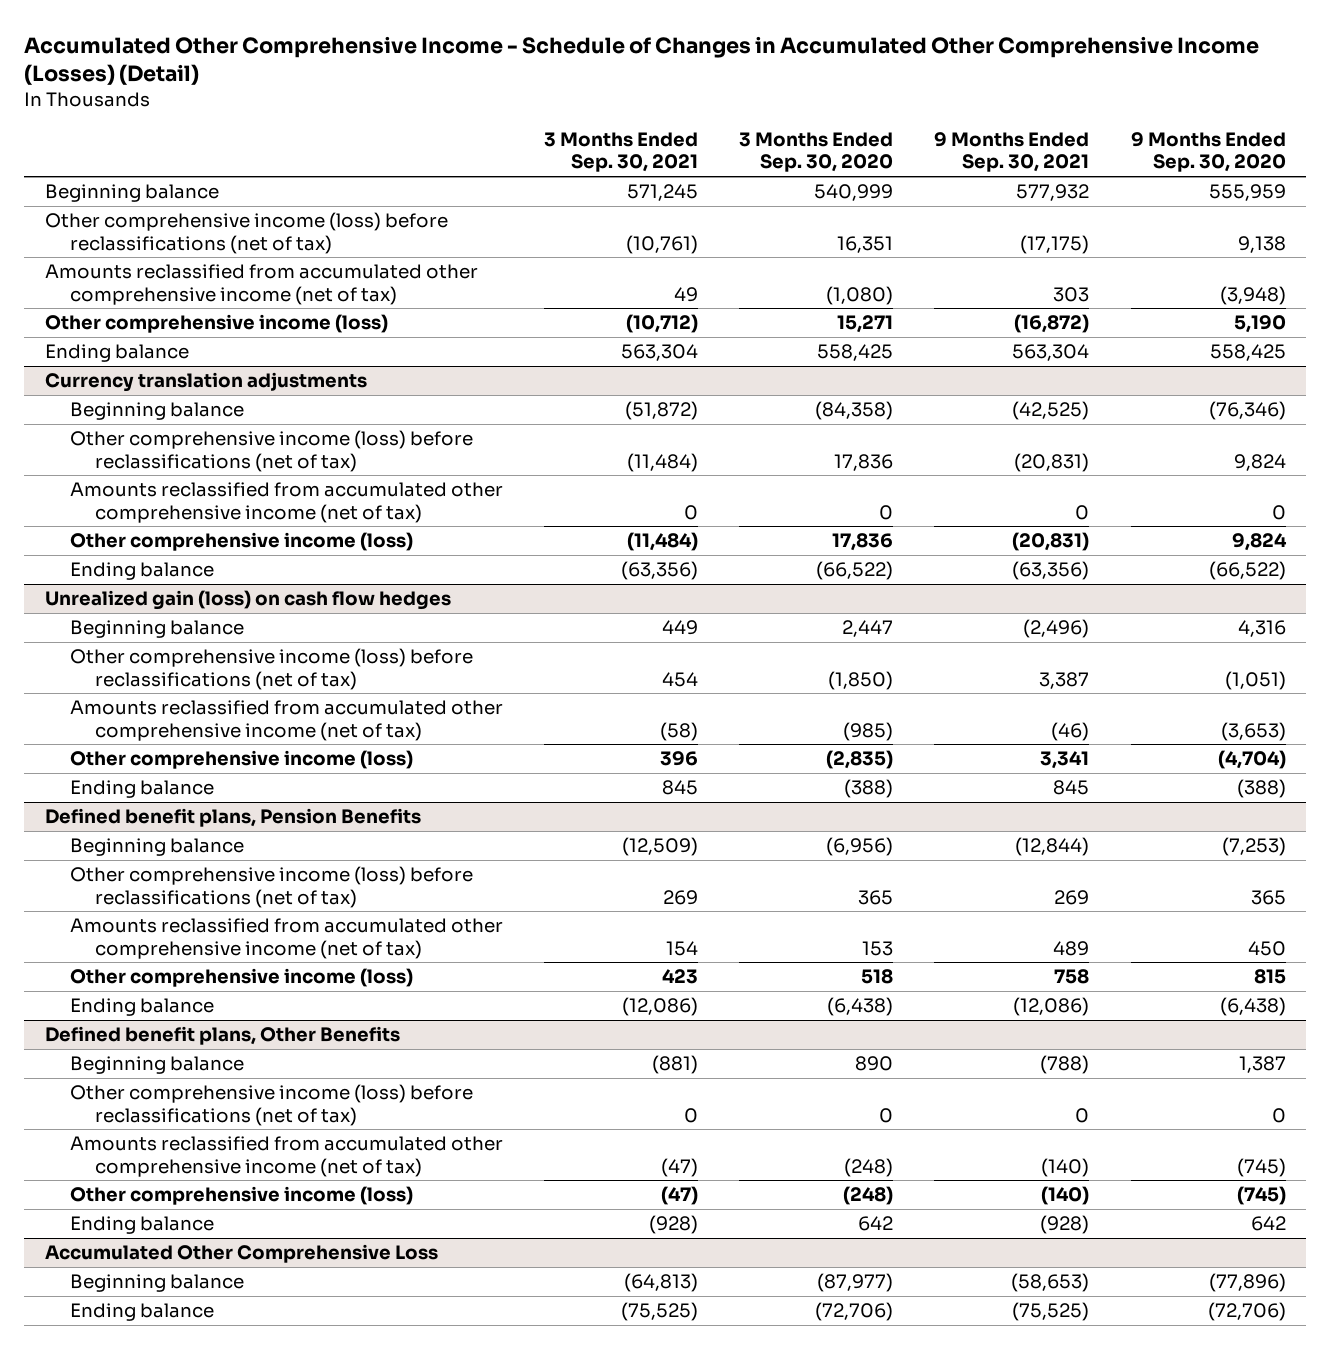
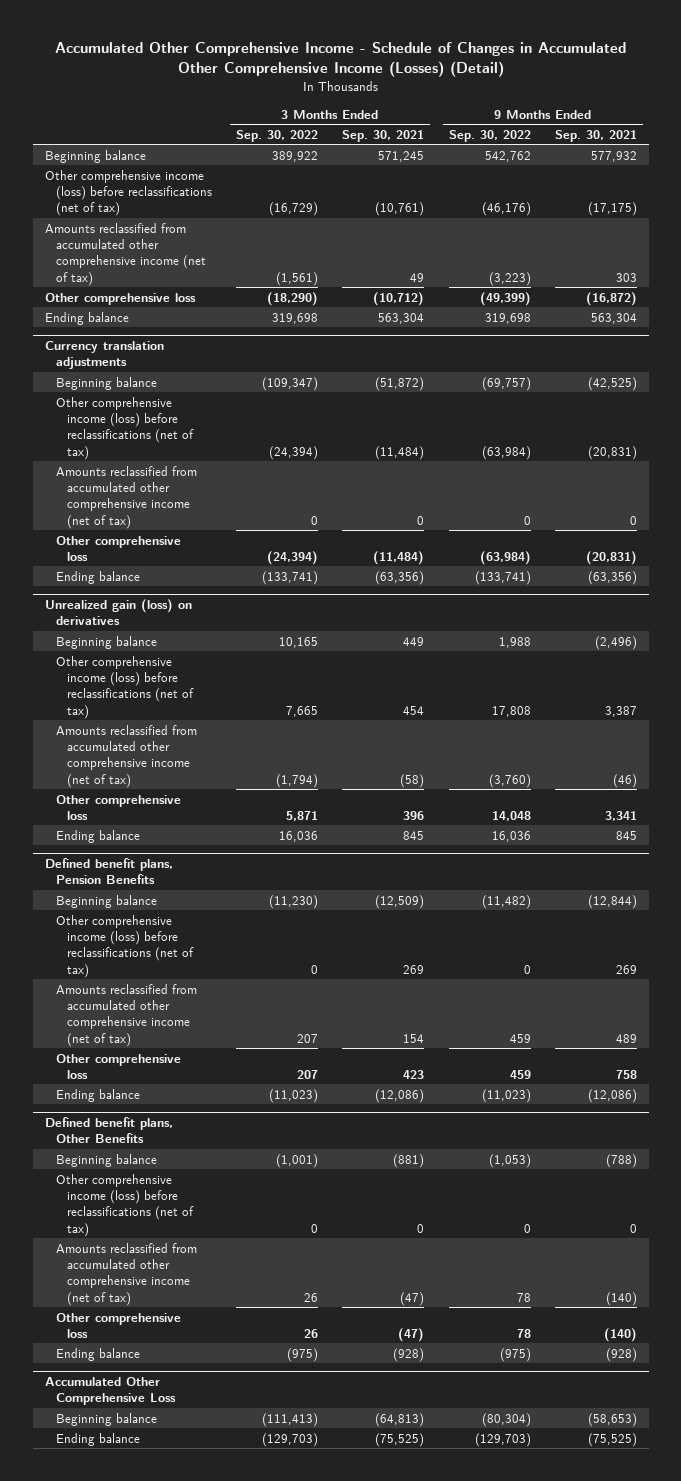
[739,131,894,173] 3 Months Ended Sep. 30, 2020 -> none
[1130,131,1286,173] 9 Months Ended Sep. 30, 2020 -> none
none -> [236,129,319,142] Sep. 30, 2022
none -> [448,129,531,142] Sep. 30, 2022
[44,314,388,334] Other comprehensive income (loss) -> [44,292,196,305] Other comprehensive loss
[69,532,413,552] Other comprehensive income (loss) -> [56,535,182,562] Other comprehensive loss
[44,590,451,611] Unrealized gain (loss) on cash flow hedges -> [44,598,192,626] Unrealized gain (loss) on derivatives
[69,750,413,770] Other comprehensive income (loss) -> [56,794,182,821] Other comprehensive loss
[69,968,413,988] Other comprehensive income (loss) -> [56,1053,182,1080] Other comprehensive loss
[69,1186,413,1206] Other comprehensive income (loss) -> [56,1312,182,1339] Other comprehensive loss

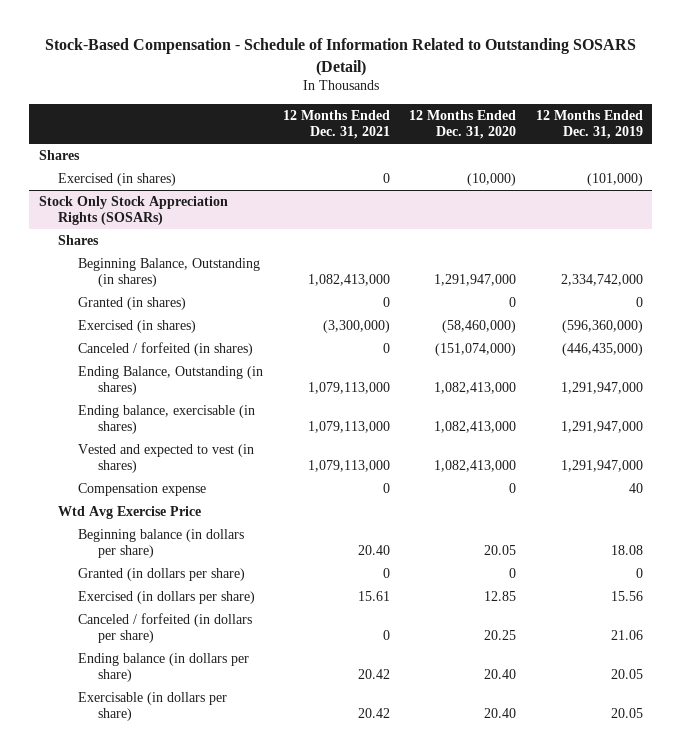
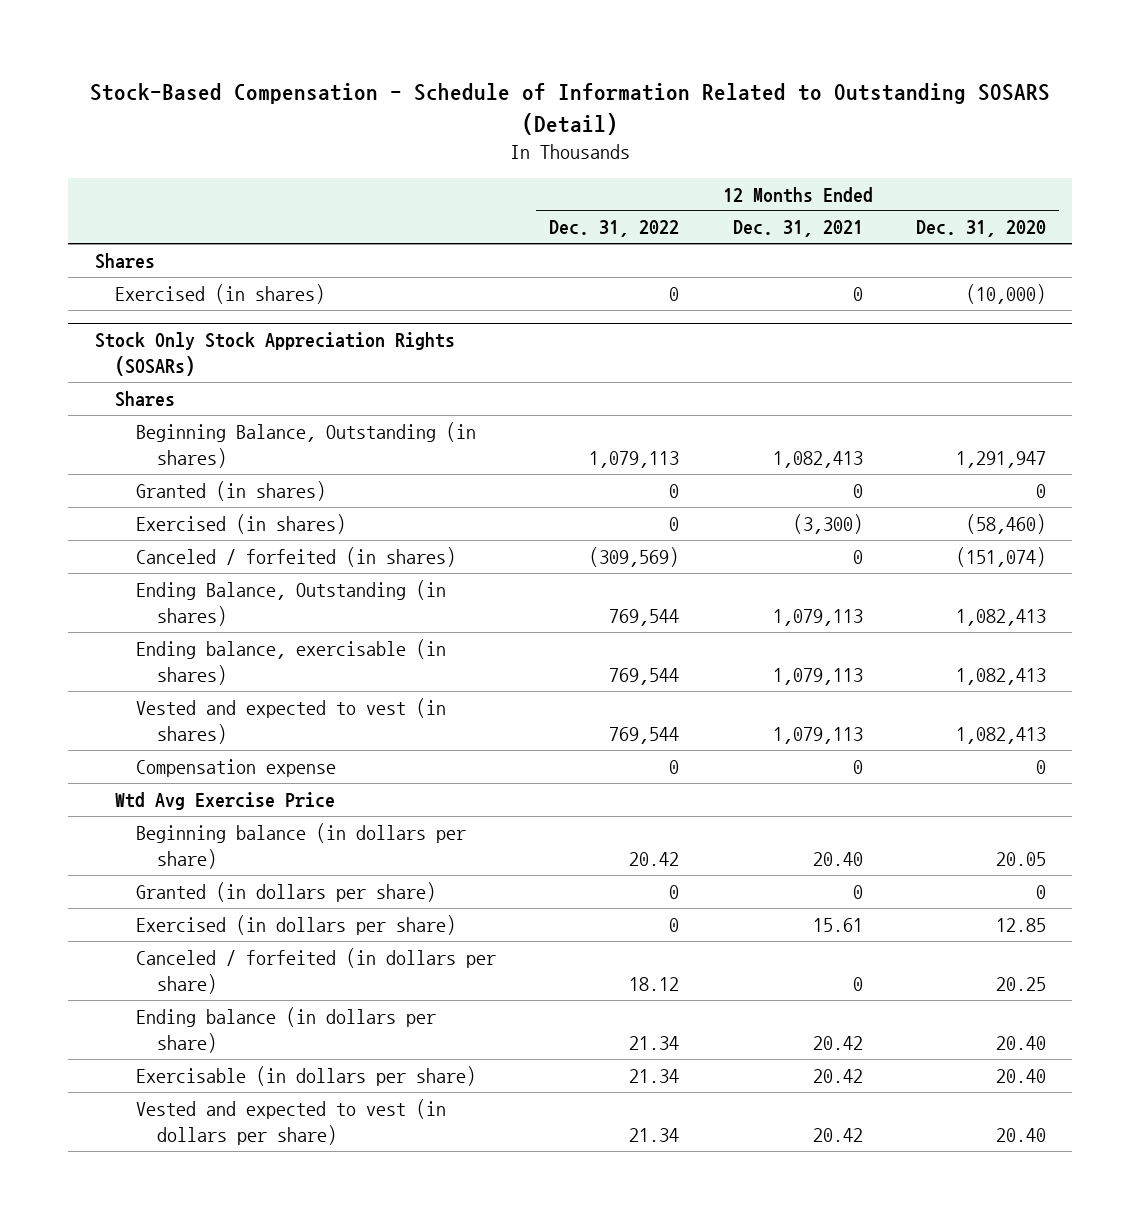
[535,110,643,140] 12 Months Ended Dec. 31, 2019 -> none
none -> [549,220,680,238] Dec. 31, 2022
[307,274,390,287] 1,082,413,000 -> [772,450,863,468] 1,082,413
[434,274,517,287] 1,291,947,000 -> [955,450,1046,468] 1,291,947
[322,320,390,334] (3,300,000) -> [792,513,863,534] (3,300)
[442,320,517,334] (58,460,000) -> [965,513,1046,534] (58,460)
[435,343,517,357] (151,074,000) -> [955,546,1046,567] (151,074)
[307,382,390,395] 1,079,113,000 -> [772,608,863,626] 1,079,113
[434,382,517,395] 1,082,413,000 -> [955,608,1046,626] 1,082,413
[307,421,390,434] 1,079,113,000 -> [772,667,863,685] 1,079,113
[434,421,517,434] 1,082,413,000 -> [955,667,1046,685] 1,082,413
[307,460,390,473] 1,079,113,000 -> [772,726,863,744] 1,079,113
[434,460,517,473] 1,082,413,000 -> [955,726,1046,744] 1,082,413
none -> [136,1098,447,1145] Vested and expected to vest (in dollars per share)

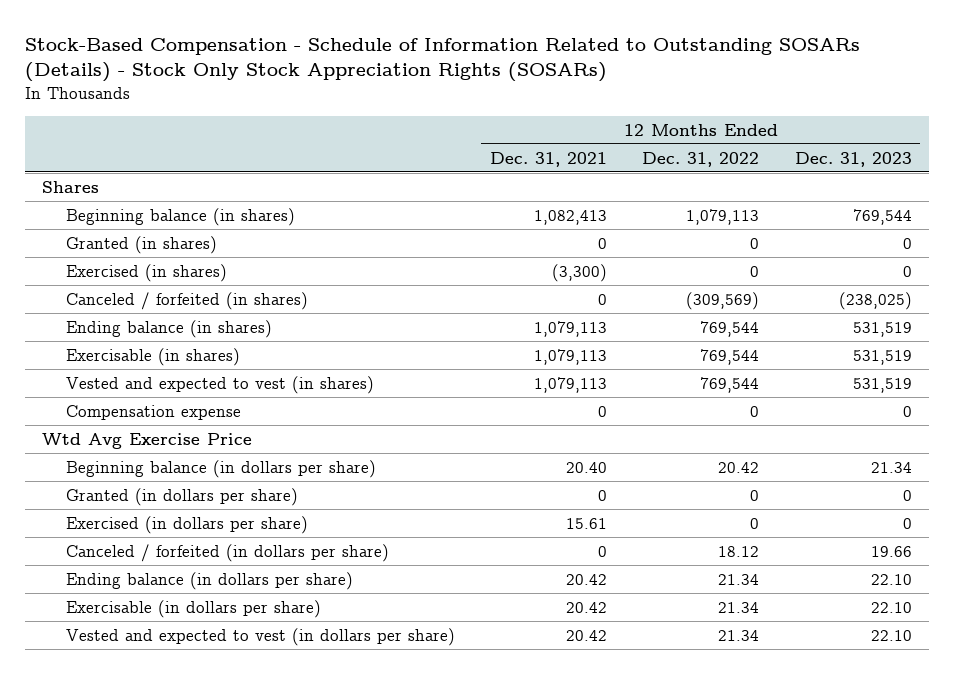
[90,83,1051,135] Stock-Based Compensation - Schedule of Information Related to Outstanding SOSARS (Detail) -> [24,37,860,83] Stock-Based Compensation - Schedule of Information Related to Outstanding SOSARs (Details) - Stock Only Stock Appreciation Rights (SOSARs)
[915,220,1046,238] Dec. 31, 2020 -> none
none -> [794,151,912,167] Dec. 31, 2023
[115,283,326,304] Exercised (in shares) -> none
[94,331,455,376] Stock Only Stock Appreciation Rights (SOSARs) -> none
[115,390,176,407] Shares -> none
[136,421,477,468] Beginning Balance, Outstanding (in shares) -> [65,207,295,226] Beginning balance (in shares)
[136,579,447,626] Ending Balance, Outstanding (in shares) -> [65,319,272,338] Ending balance (in shares)
[136,638,447,685] Ending balance, exercisable (in shares) -> [65,347,240,366] Exercisable (in shares)

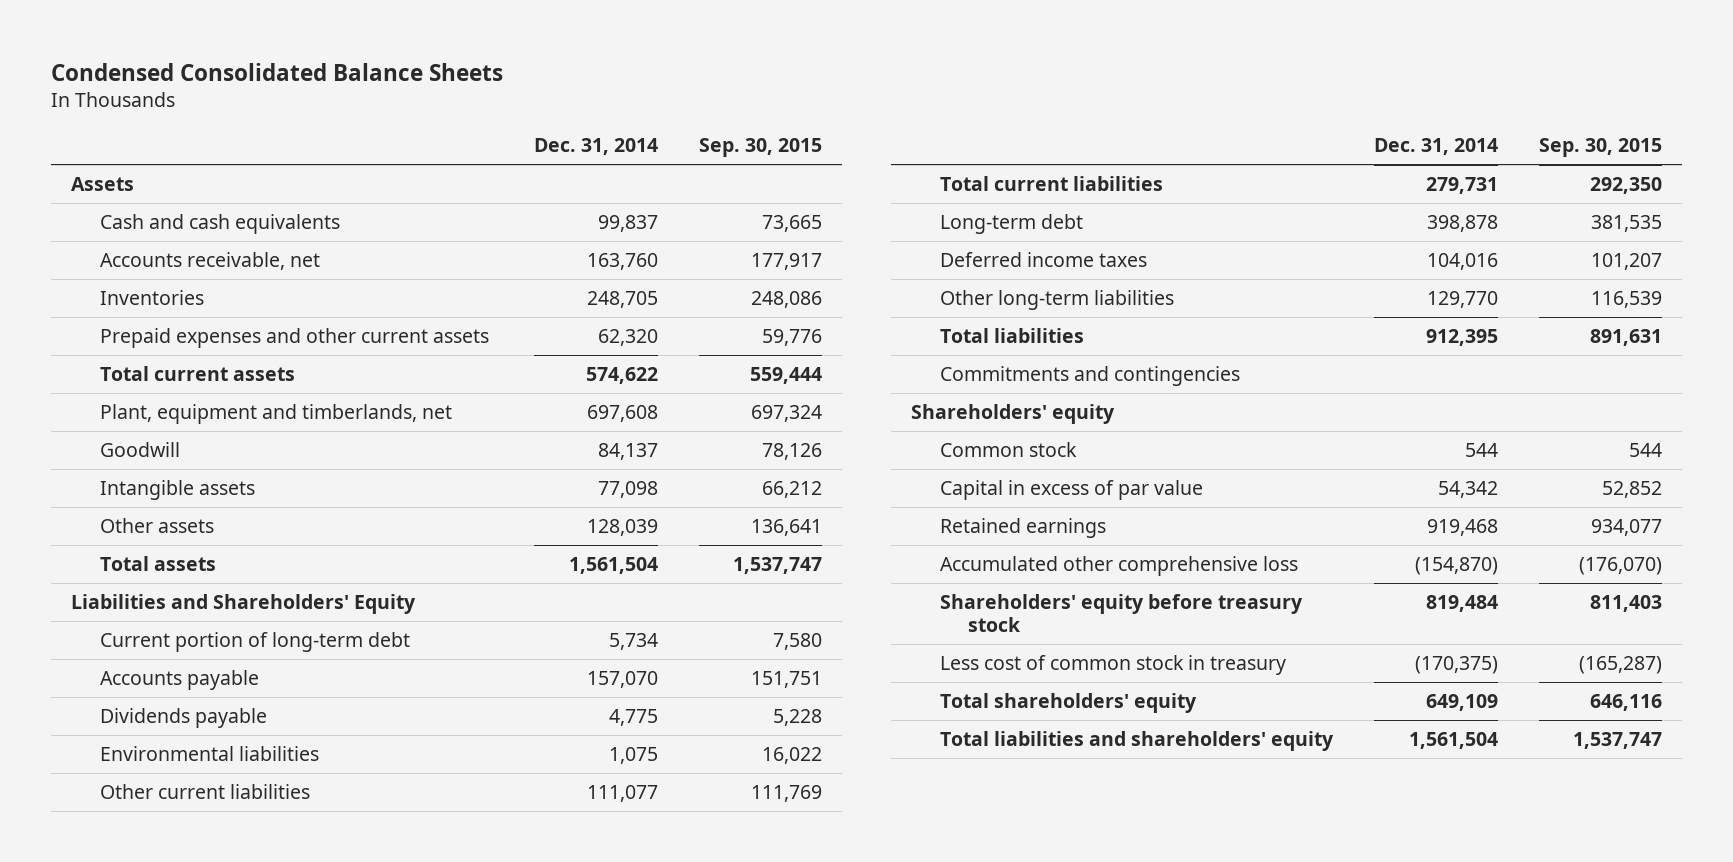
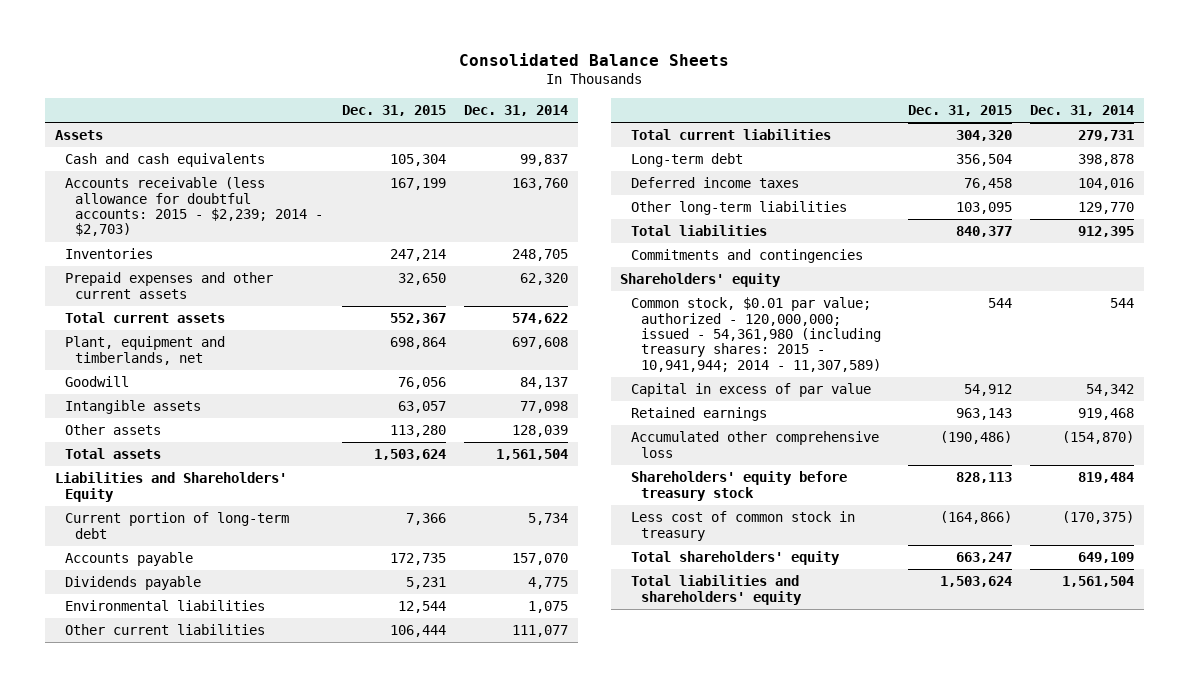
[50,62,503,81] Condensed Consolidated Balance Sheets -> [459,53,730,67] Consolidated Balance Sheets
[698,138,822,158] Sep. 30, 2015 -> none
none -> [341,104,446,116] Dec. 31, 2015
[99,251,320,270] Accounts receivable, net -> [64,177,324,237] Accounts receivable (less allowance for doubtful accounts: 2015 - $2,239; 2014 - $2,703)
[939,441,1077,457] Common stock -> [630,297,882,372] Common stock, $0.01 par value; authorized - 120,000,000; issued - 54,361,980 (including treasury shares: 2015 - 10,941,944; 2014 - 11,307,589)

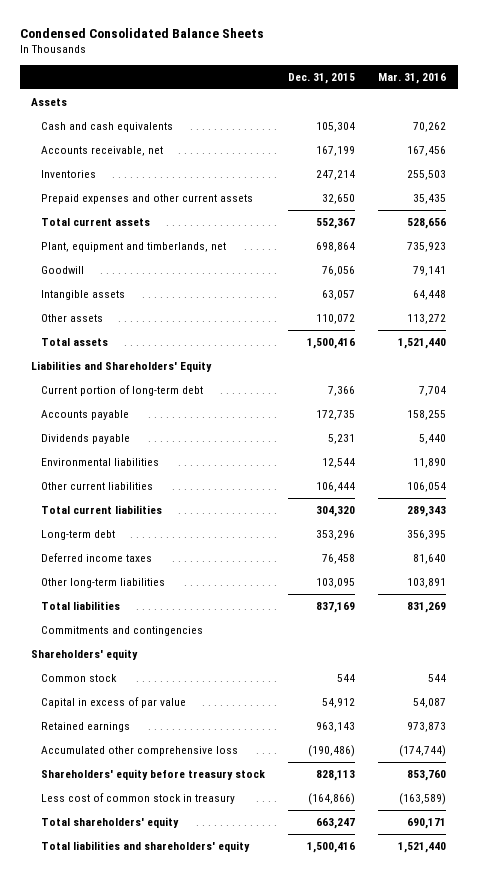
[459,53,730,67] Consolidated Balance Sheets -> [19,27,264,38] Condensed Consolidated Balance Sheets
[464,104,569,116] Dec. 31, 2014 -> none
none -> [378,72,447,84] Mar. 31, 2016
[64,177,324,237] Accounts receivable (less allowance for doubtful accounts: 2015 - $2,239; 2014 - $2,703) -> [40,146,163,157] Accounts receivable, net
[389,425,446,438] 113,280 -> [316,314,356,325] 110,072
[373,449,446,461] 1,503,624 -> [307,338,356,350] 1,500,416
[955,154,1012,167] 356,504 -> [316,530,356,541] 353,296
[955,226,1012,238] 840,377 -> [316,602,356,614] 837,169
[630,297,882,372] Common stock, $0.01 par value; authorized - 120,000,000; issued - 54,361,980 (including treasury shares: 2015 - 10,941,944; 2014 - 11,307,589) -> [40,674,117,683] Common stock
[939,576,1012,588] 1,503,624 -> [307,842,356,854] 1,500,416

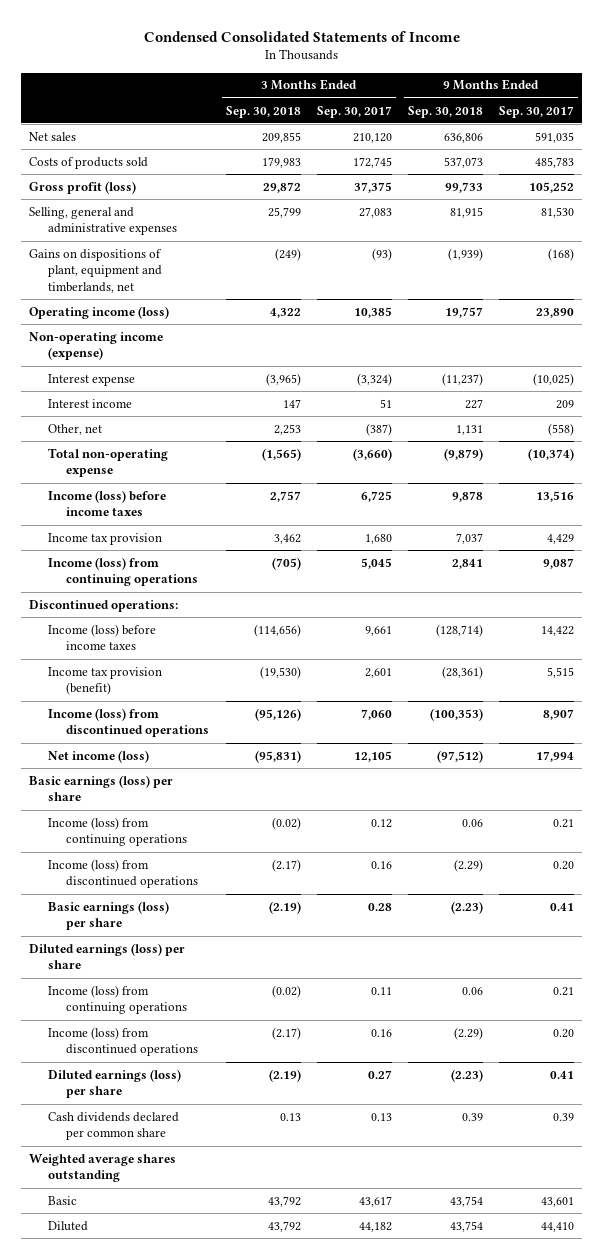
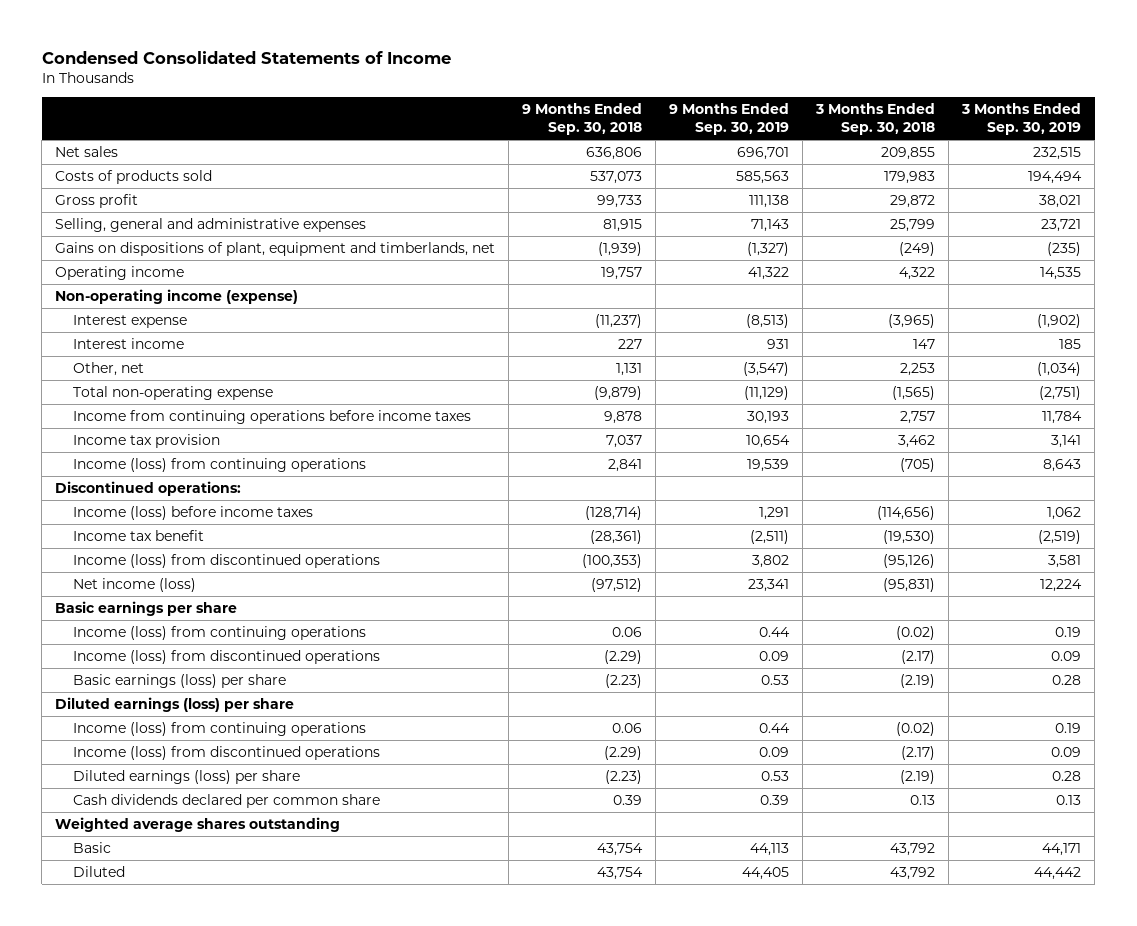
[316,105,392,118] Sep. 30, 2017 -> none
[498,105,574,118] Sep. 30, 2017 -> none
none -> [669,102,790,136] 9 Months Ended Sep. 30, 2019
none -> [961,102,1082,136] 3 Months Ended Sep. 30, 2019
[29,180,137,194] Gross profit (loss) -> [55,193,139,208] Gross profit
[29,305,170,319] Operating income (loss) -> [55,265,185,280] Operating income
[47,489,166,517] Income (loss) before income taxes -> [73,409,472,424] Income from continuing operations before income taxes
[47,666,162,696] Income tax provision (benefit) -> [73,529,205,541] Income tax benefit
[29,774,174,802] Basic earnings (loss) per share -> [55,600,238,616] Basic earnings per share

